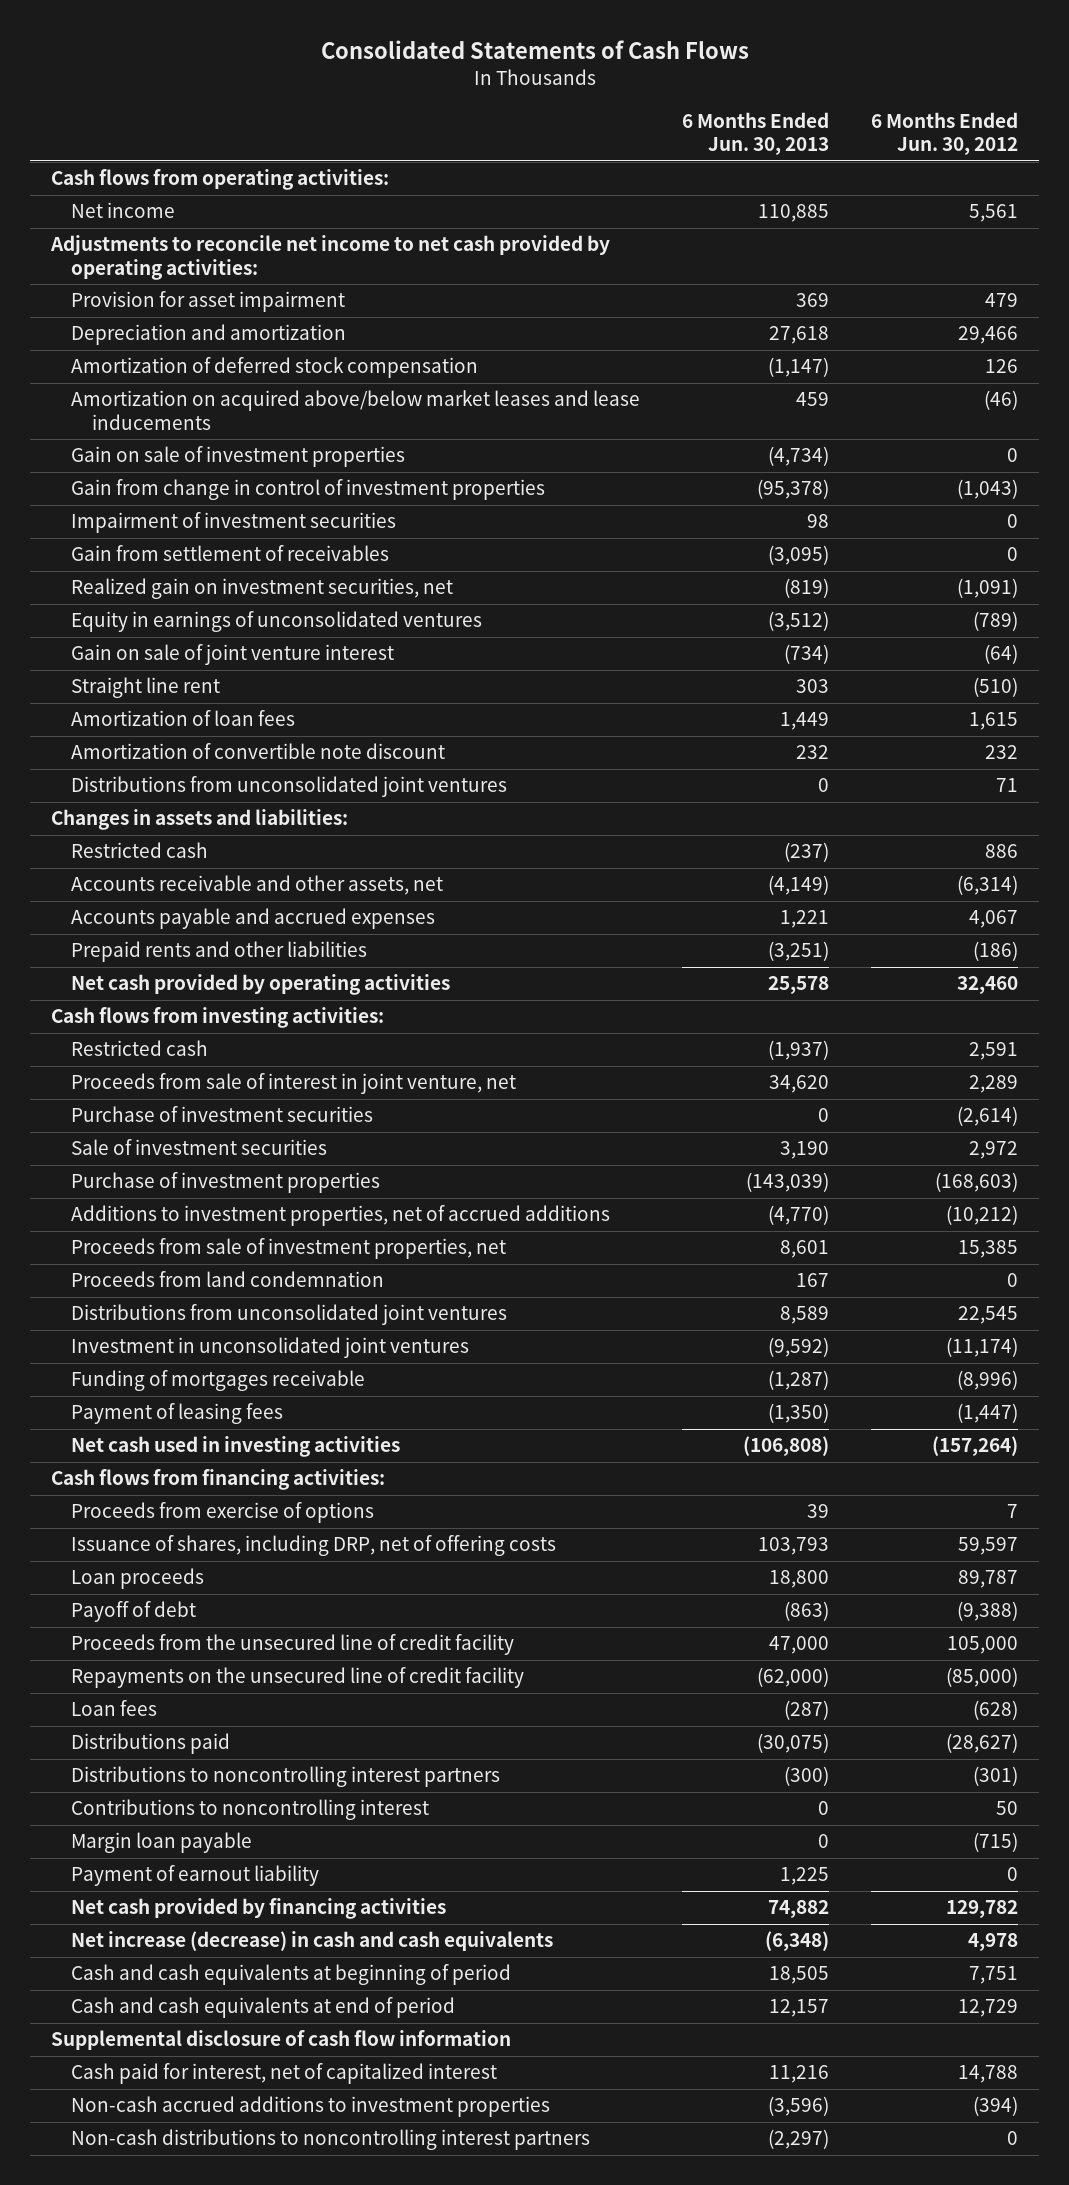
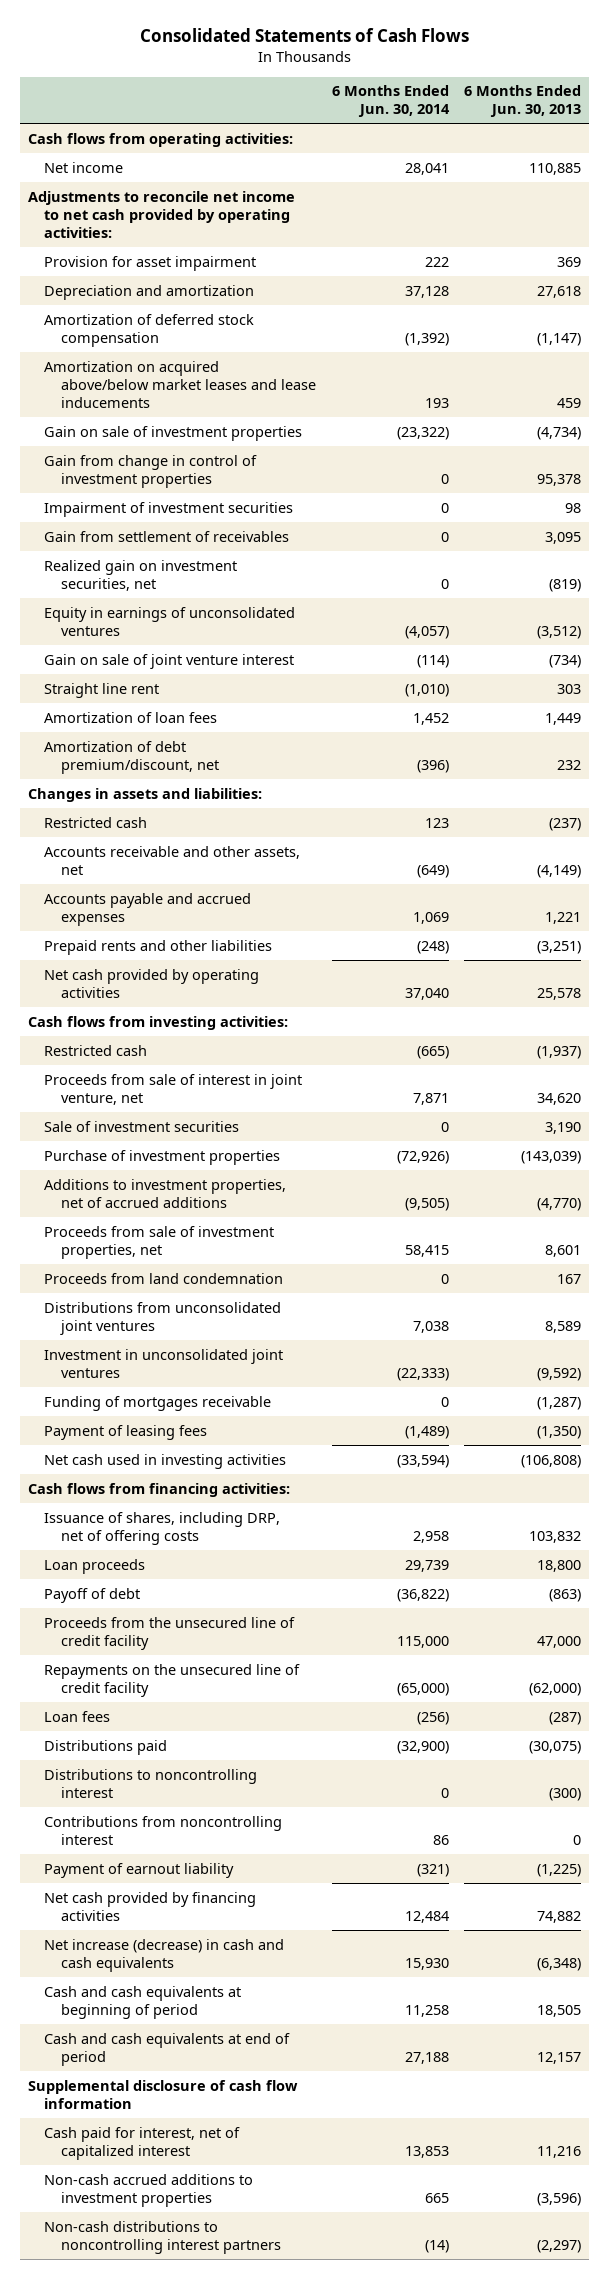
[871,111,1019,156] 6 Months Ended Jun. 30, 2012 -> none
none -> [331,85,450,118] 6 Months Ended Jun. 30, 2014
[757,479,830,500] (95,378) -> [537,473,582,486] 95,378
[768,545,830,566] (3,095) -> [545,531,582,544] 3,095
[71,776,508,798] Distributions from unconsolidated joint ventures -> none
[71,743,446,760] Amortization of convertible note discount -> [44,740,220,774] Amortization of debt premium/discount, net
[71,1106,374,1123] Purchase of investment securities -> none
[71,1502,375,1524] Proceeds from exercise of options -> none
[758,1537,830,1556] 103,793 -> [529,1530,582,1543] 103,832
[71,1832,253,1854] Margin loan payable -> none
[71,1766,501,1788] Distributions to noncontrolling interest partners -> [44,1768,258,1798] Distributions to noncontrolling interest
[71,1799,430,1821] Contributions to noncontrolling interest -> [44,1815,283,1845] Contributions from noncontrolling interest
[780,1867,830,1886] 1,225 -> [537,1863,582,1877] (1,225)

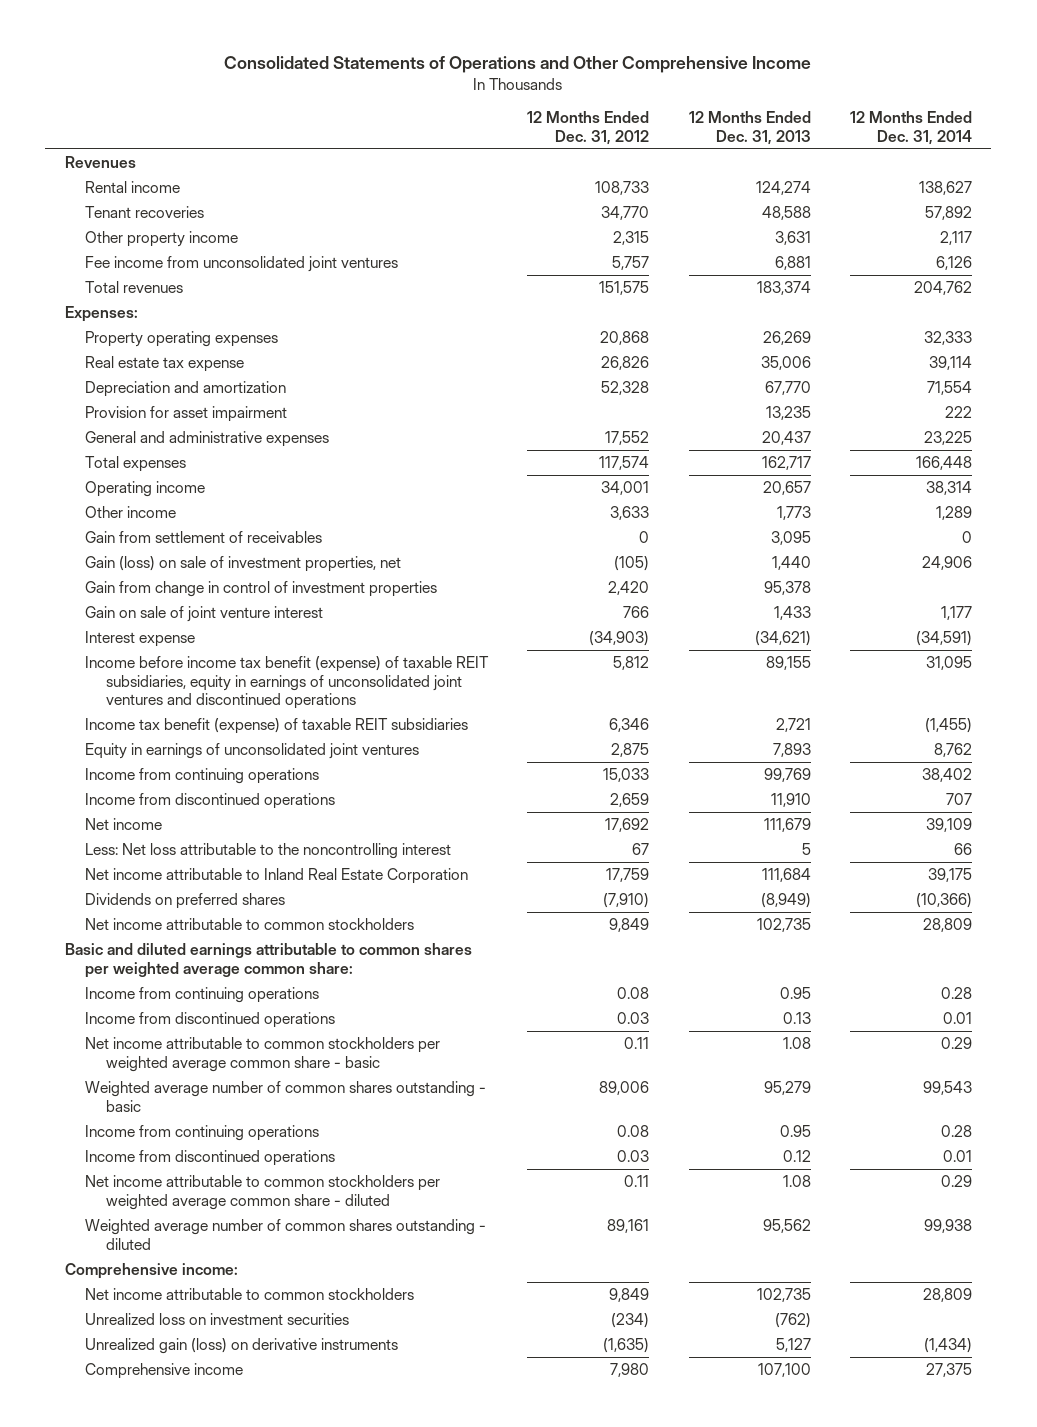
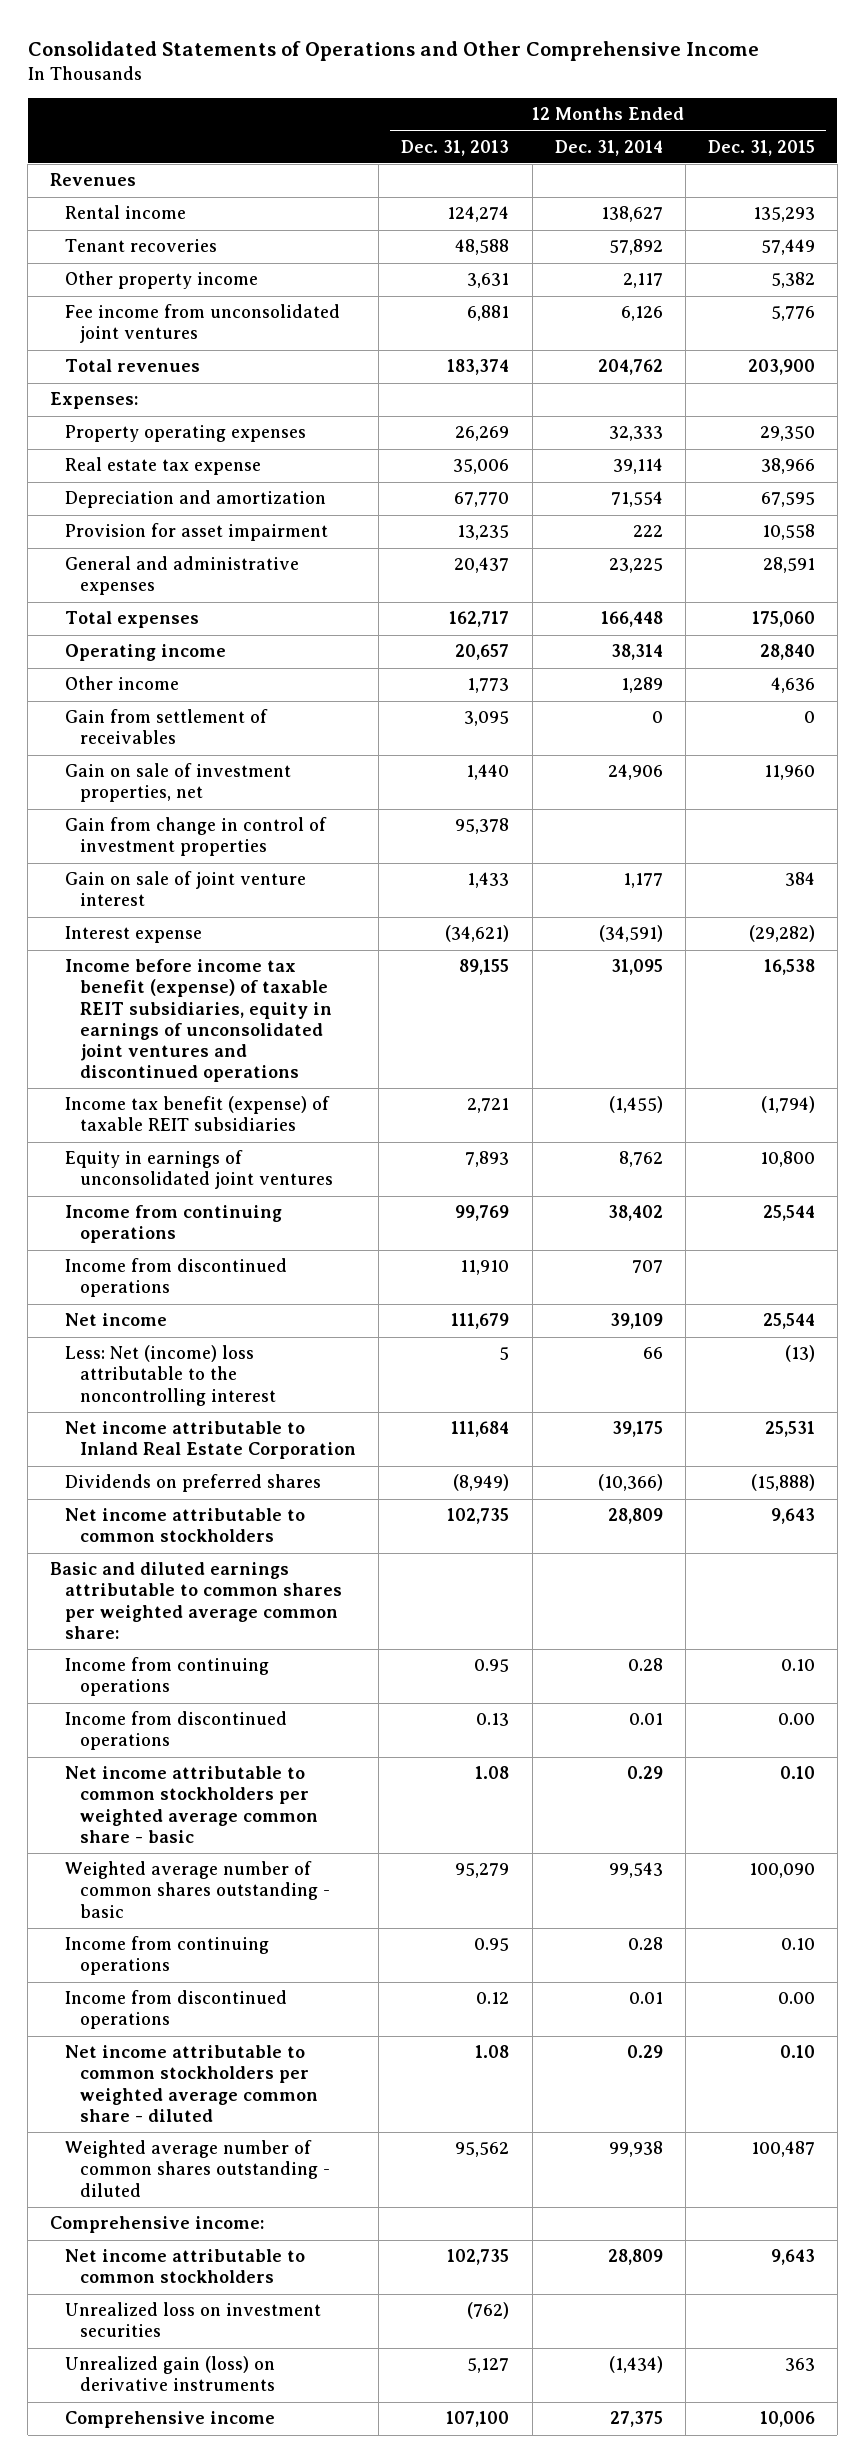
[527,111,650,145] 12 Months Ended Dec. 31, 2012 -> none
none -> [707,139,815,156] Dec. 31, 2015
[85,556,402,573] Gain (loss) on sale of investment properties, net -> [65,763,292,803] Gain on sale of investment properties, net
[85,843,452,860] Less: Net loss attributable to the noncontrolling interest -> [65,1345,277,1406] Less: Net (income) loss attributable to the noncontrolling interest

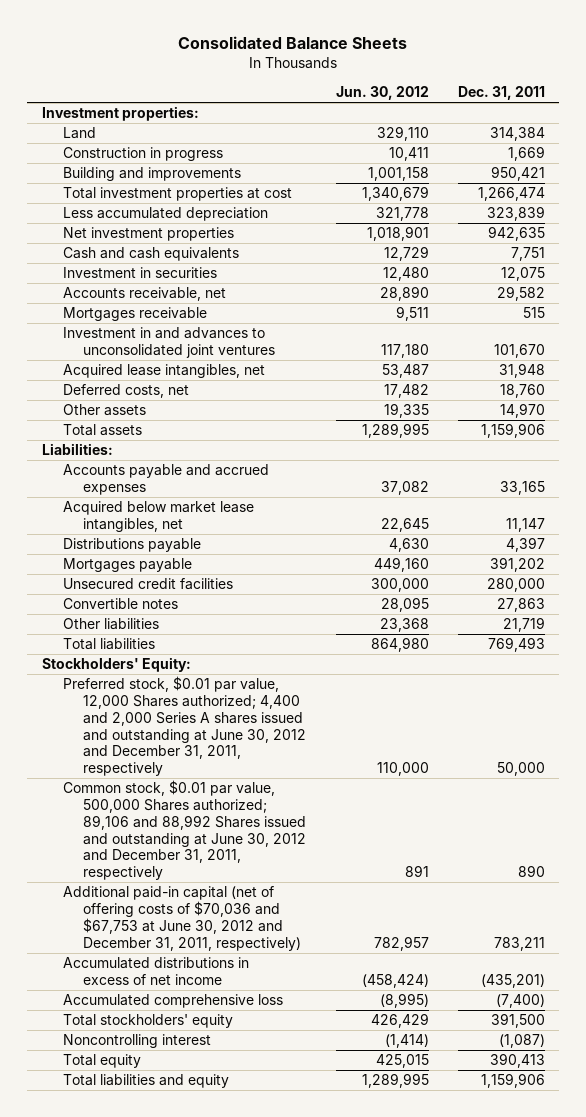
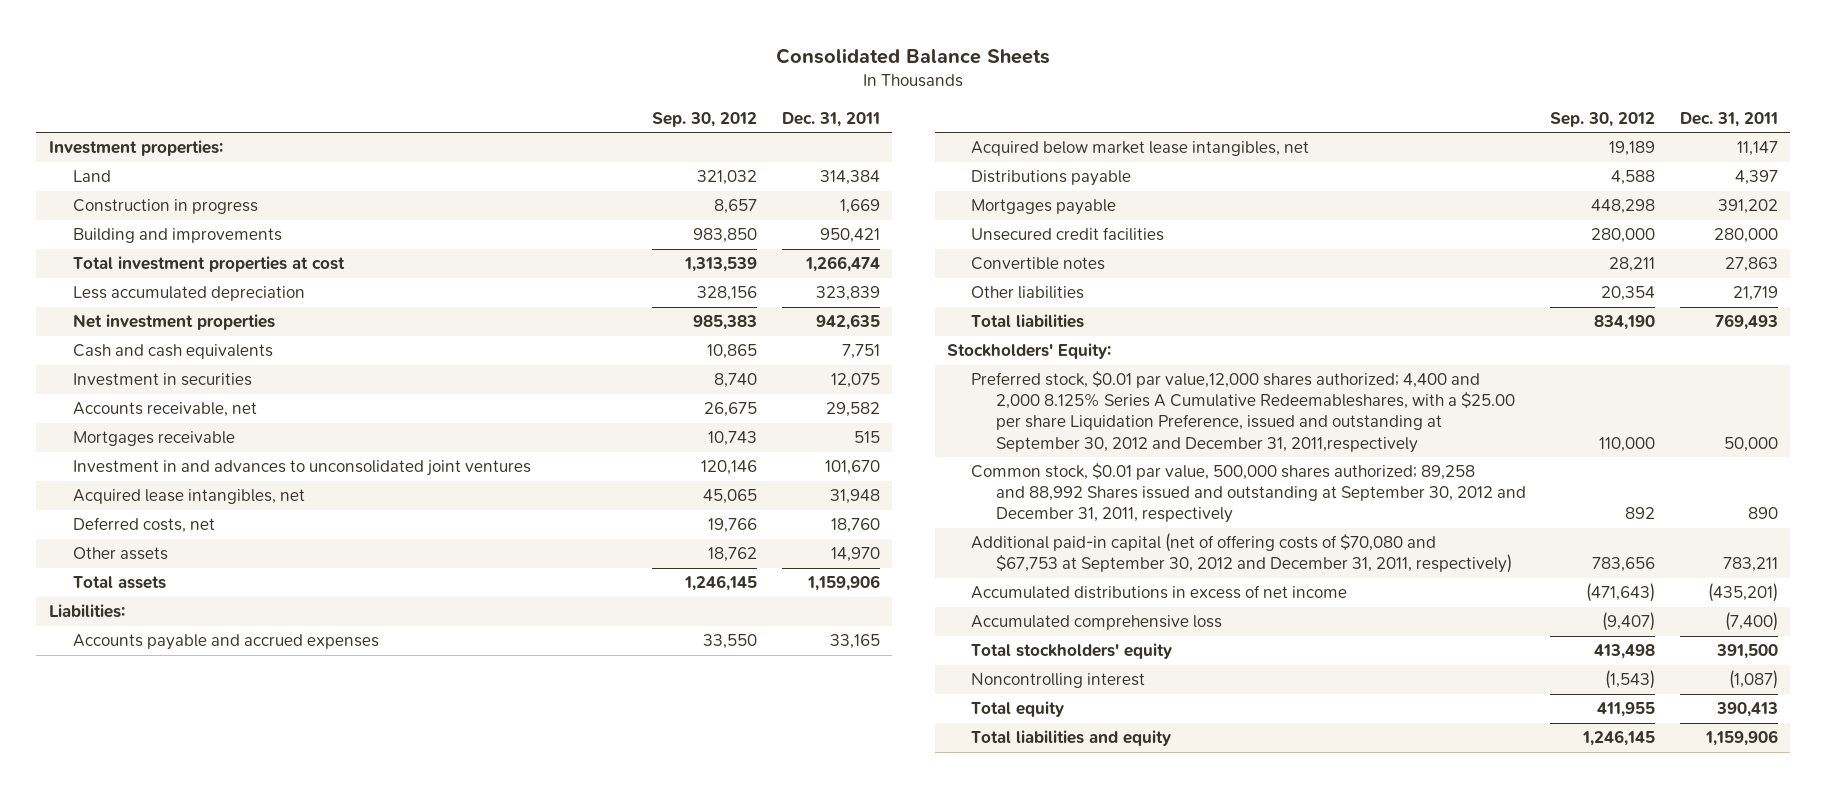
[335,85,429,100] Jun. 30, 2012 -> none
none -> [651,111,757,127] Sep. 30, 2012
[62,676,307,776] Preferred stock, $0.01 par value, 12,000 Shares authorized; 4,400 and 2,000 Series A shares issued and outstanding at June 30, 2012 and December 31, 2011, respectively -> [971,371,1515,453] Preferred stock, $0.01 par value,12,000 shares authorized; 4,400 and 2,000 8.125% Series A Cumulative Redeemableshares, with a $25.00 per share Liquidation Preference, issued and outstanding at September 30, 2012 and December 31, 2011,respectively
[62,780,307,880] Common stock, $0.01 par value, 500,000 Shares authorized; 89,106 and 88,992 Shares issued and outstanding at June 30, 2012 and December 31, 2011, respectively -> [971,463,1526,524] Common stock, $0.01 par value, 500,000 shares authorized; 89,258 and 88,992 Shares issued and outstanding at September 30, 2012 and December 31, 2011, respectively
[62,886,302,951] Additional paid-in capital (net of offering costs of $70,036 and $67,753 at June 30, 2012 and December 31, 2011, respectively) -> [971,533,1512,574] Additional paid-in capital (net of offering costs of $70,080 and $67,753 at September 30, 2012 and December 31, 2011, respectively)

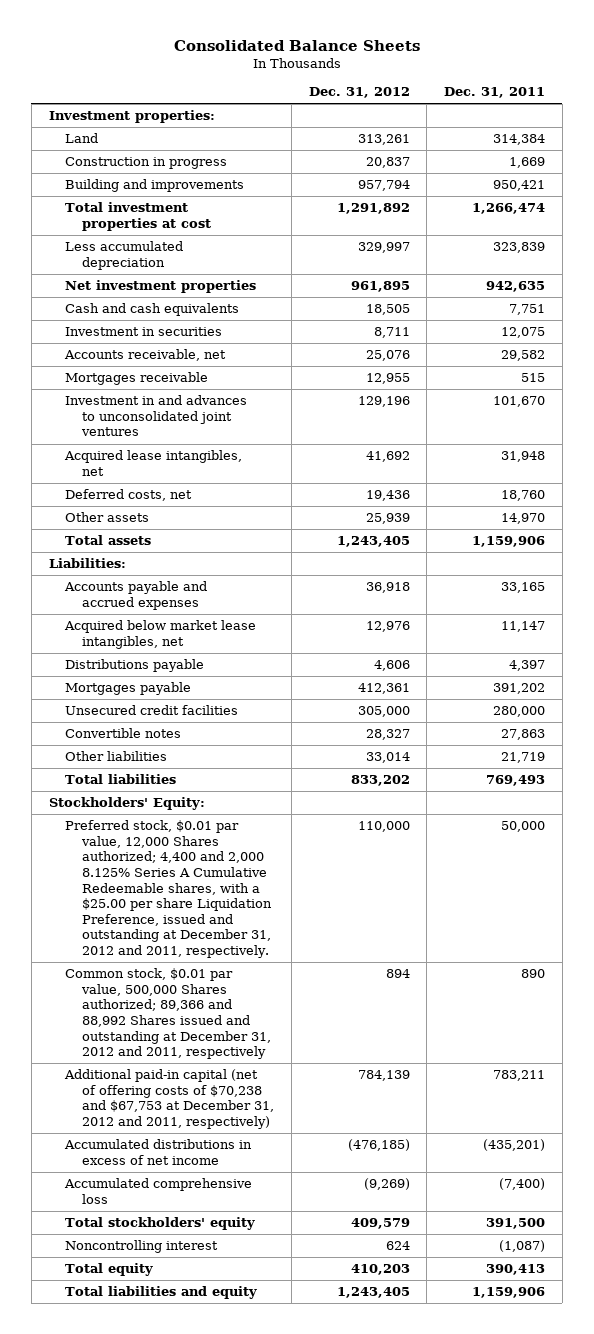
[651,111,757,127] Sep. 30, 2012 -> none
none -> [308,87,410,99] Dec. 31, 2012
[971,371,1515,453] Preferred stock, $0.01 par value,12,000 shares authorized; 4,400 and 2,000 8.125% Series A Cumulative Redeemableshares, with a $25.00 per share Liquidation Preference, issued and outstanding at September 30, 2012 and December 31, 2011,respectively -> [65,820,273,959] Preferred stock, $0.01 par value, 12,000 Shares authorized; 4,400 and 2,000 8.125% Series A Cumulative Redeemable shares, with a $25.00 per share Liquidation Preference, issued and outstanding at December 31, 2012 and 2011, respectively.
[971,463,1526,524] Common stock, $0.01 par value, 500,000 shares authorized; 89,258 and 88,992 Shares issued and outstanding at September 30, 2012 and December 31, 2011, respectively -> [65,968,272,1060] Common stock, $0.01 par value, 500,000 Shares authorized; 89,366 and 88,992 Shares issued and outstanding at December 31, 2012 and 2011, respectively
[971,533,1512,574] Additional paid-in capital (net of offering costs of $70,080 and $67,753 at September 30, 2012 and December 31, 2011, respectively) -> [64,1069,275,1130] Additional paid-in capital (net of offering costs of $70,238 and $67,753 at December 31, 2012 and 2011, respectively)

